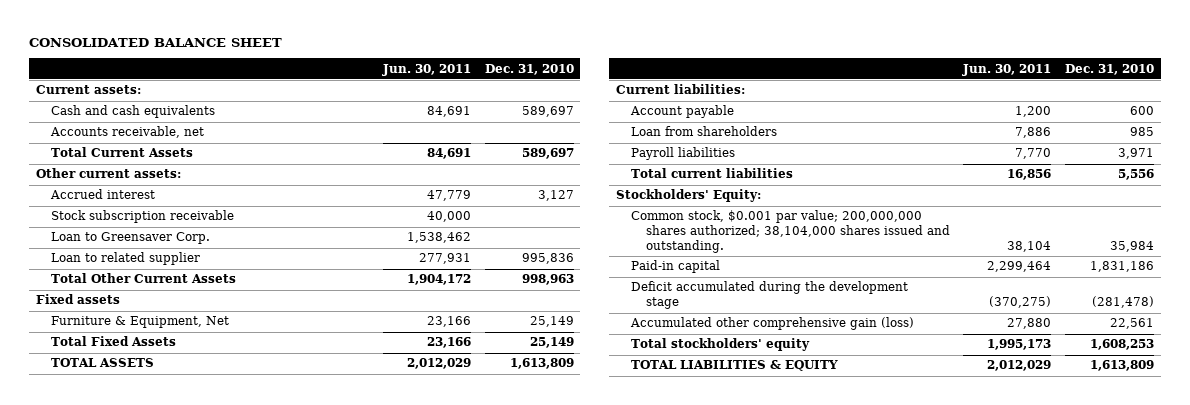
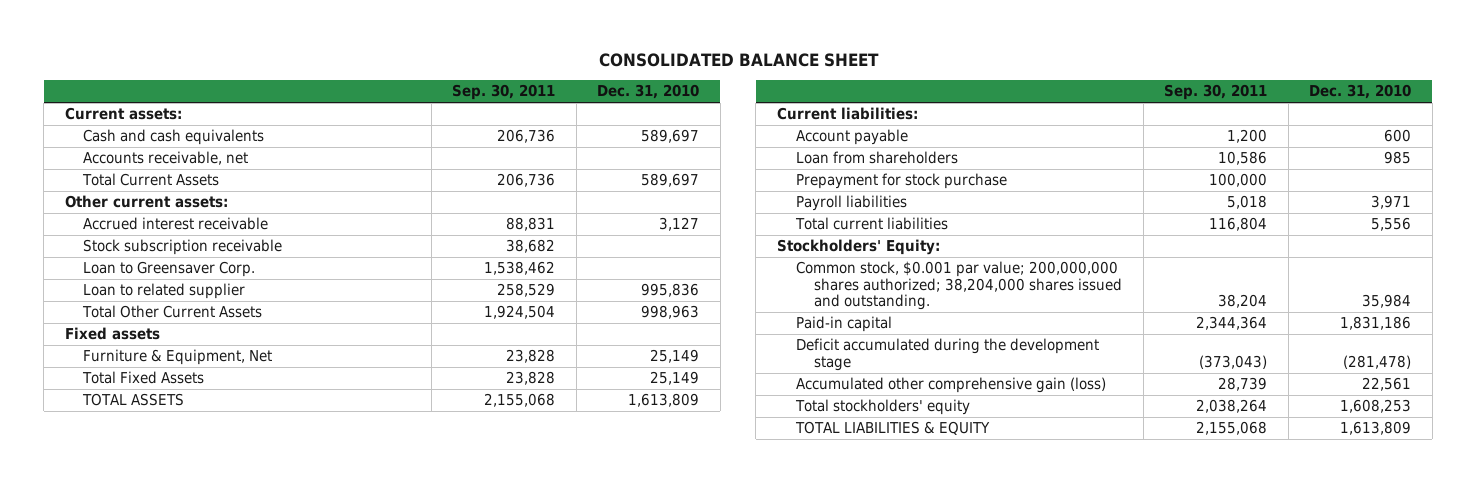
[381,63,471,76] Jun. 30, 2011 -> none
none -> [452,84,556,101] Sep. 30, 2011
[49,189,155,200] Accrued interest -> [83,217,269,231] Accrued interest receivable
none -> [795,173,1007,190] Prepayment for stock purchase
[630,210,950,254] Common stock, $0.001 par value; 200,000,000 shares authorized; 38,104,000 shares issued and outstanding. -> [795,261,1123,311] Common stock, $0.001 par value; 200,000,000 shares authorized; 38,204,000 shares issued and outstanding.

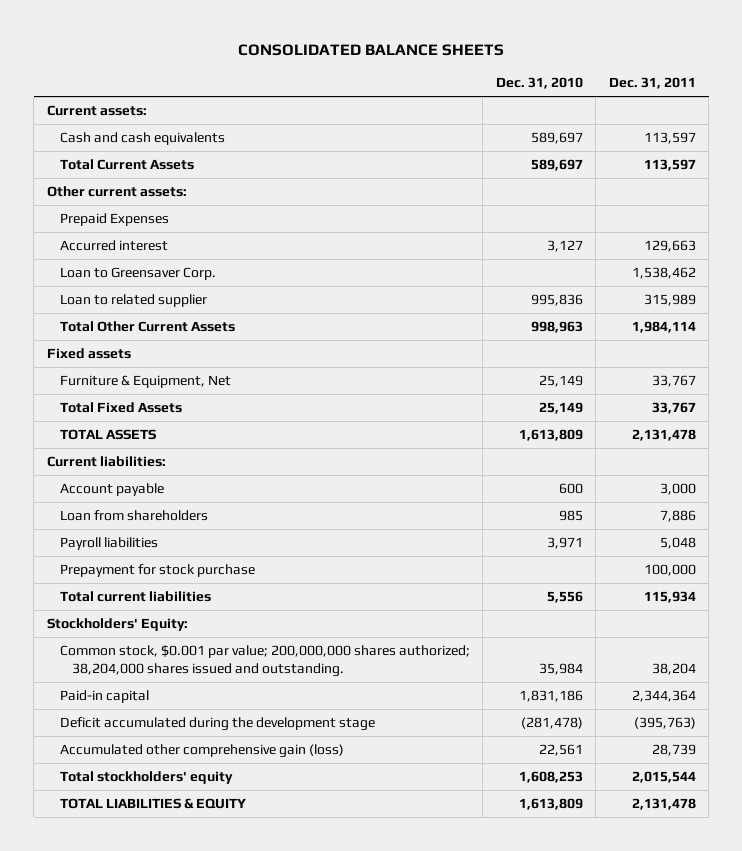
[599,52,880,67] CONSOLIDATED BALANCE SHEET -> [238,44,505,57] CONSOLIDATED BALANCE SHEETS
[452,84,556,101] Sep. 30, 2011 -> none
none -> [608,77,696,90] Dec. 31, 2011
[83,151,249,166] Accounts receivable, net -> none
[83,239,283,256] Stock subscription receivable -> none
none -> [59,213,169,227] Prepaid Expenses
[83,217,269,231] Accrued interest receivable -> [59,240,168,252] Accurred interest
[795,173,1007,190] Prepayment for stock purchase -> [59,564,255,578] Prepayment for stock purchase

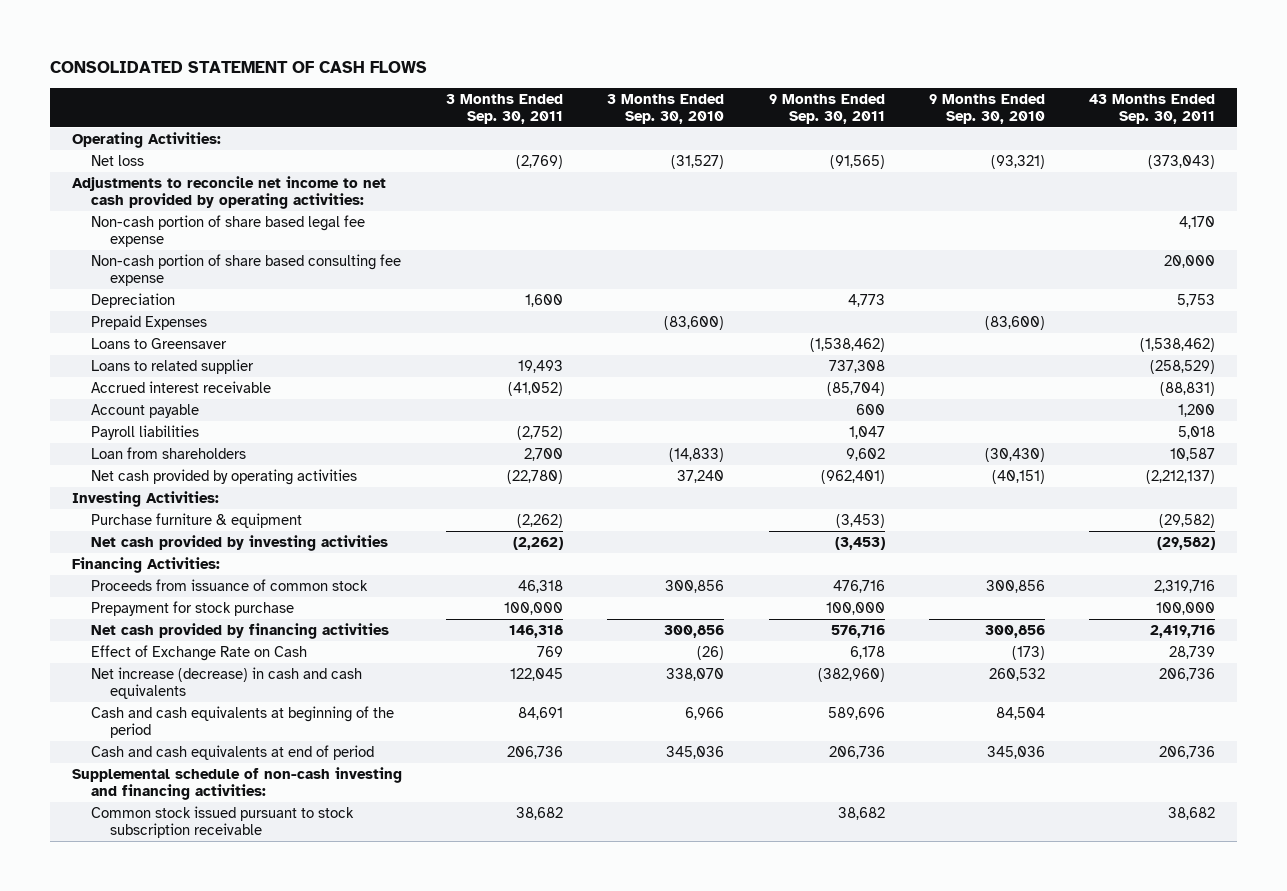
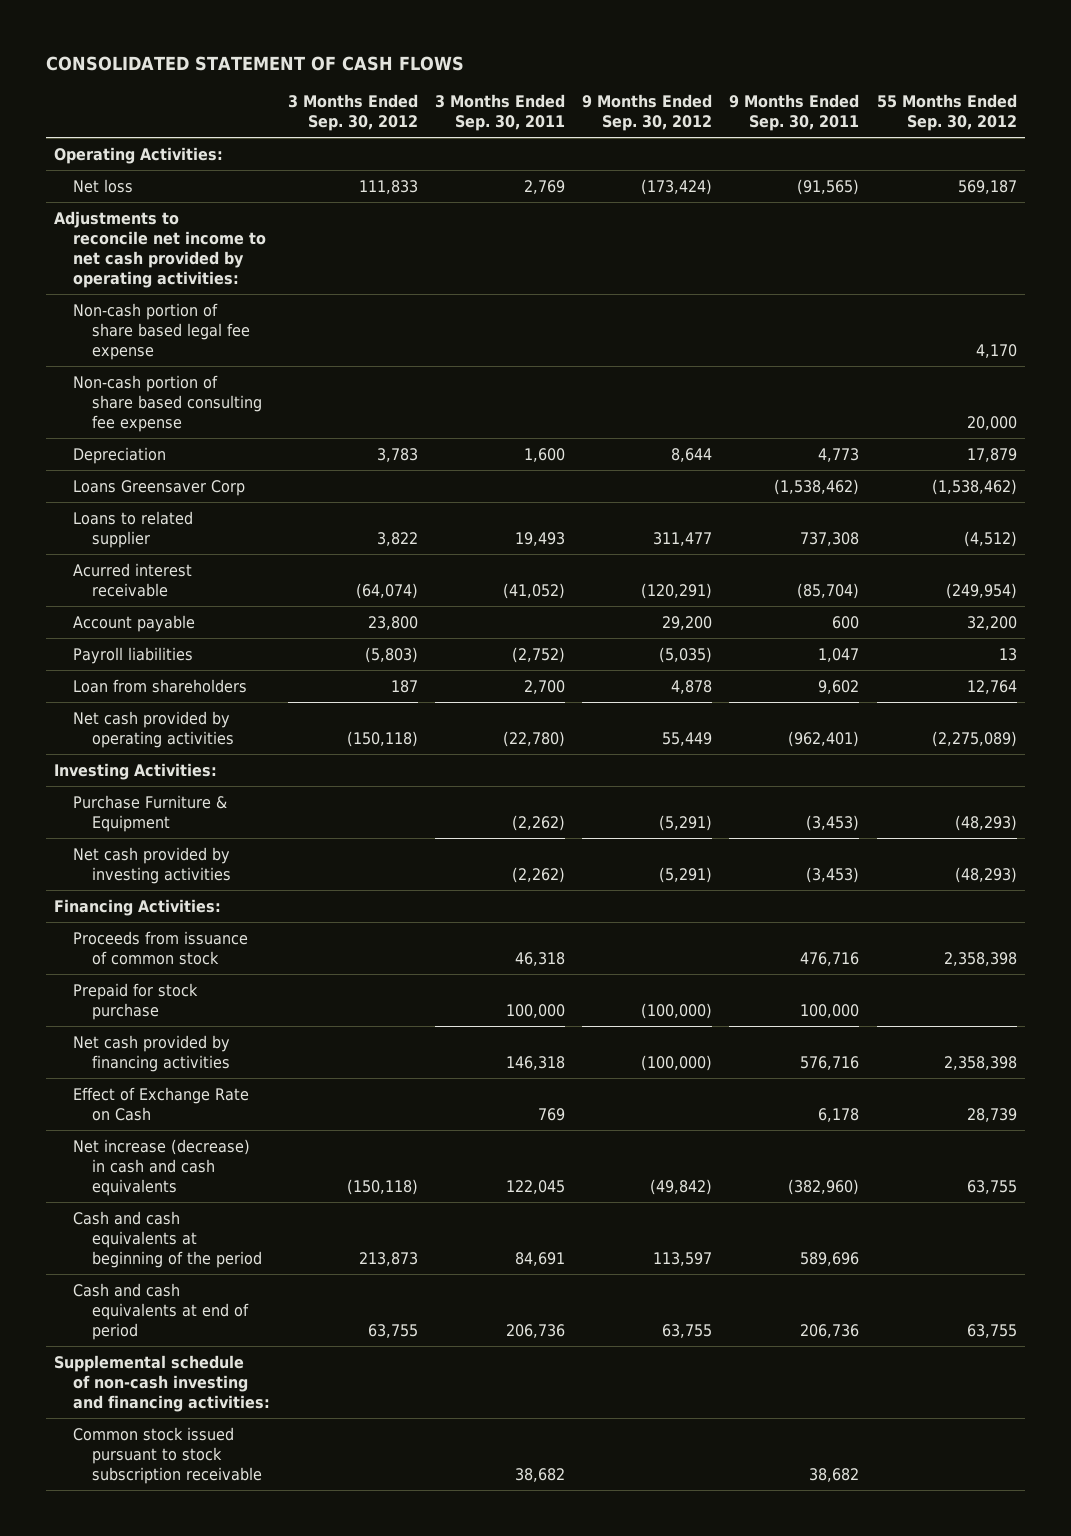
[607,93,725,125] 3 Months Ended Sep. 30, 2010 -> none
[929,93,1046,125] 9 Months Ended Sep. 30, 2010 -> none
[1089,93,1216,125] 43 Months Ended Sep. 30, 2011 -> none
none -> [287,93,418,131] 3 Months Ended Sep. 30, 2012
none -> [582,93,713,131] 9 Months Ended Sep. 30, 2012
none -> [876,93,1017,131] 55 Months Ended Sep. 30, 2012
[516,154,564,169] (2,769) -> [523,179,565,194] 2,769
[91,314,208,330] Prepaid Expenses -> none
[91,337,228,349] Loans to Greensaver -> [73,479,246,496] Loans Greensaver Corp
[91,380,272,393] Accrued interest receivable -> [73,562,193,597] Acurred interest receivable
[91,512,303,528] Purchase furniture & equipment -> [73,794,228,832] Purchase Furniture & Equipment
[91,600,295,616] Prepayment for stock purchase -> [73,982,199,1020] Prepaid for stock purchase

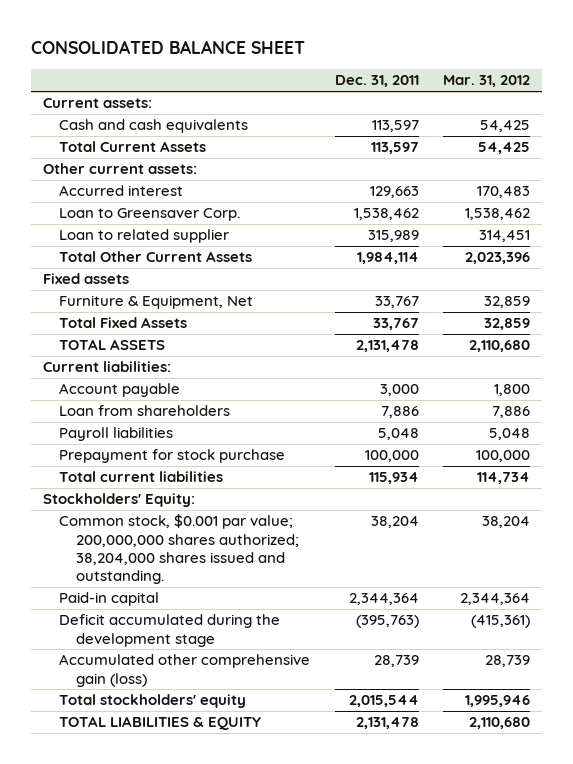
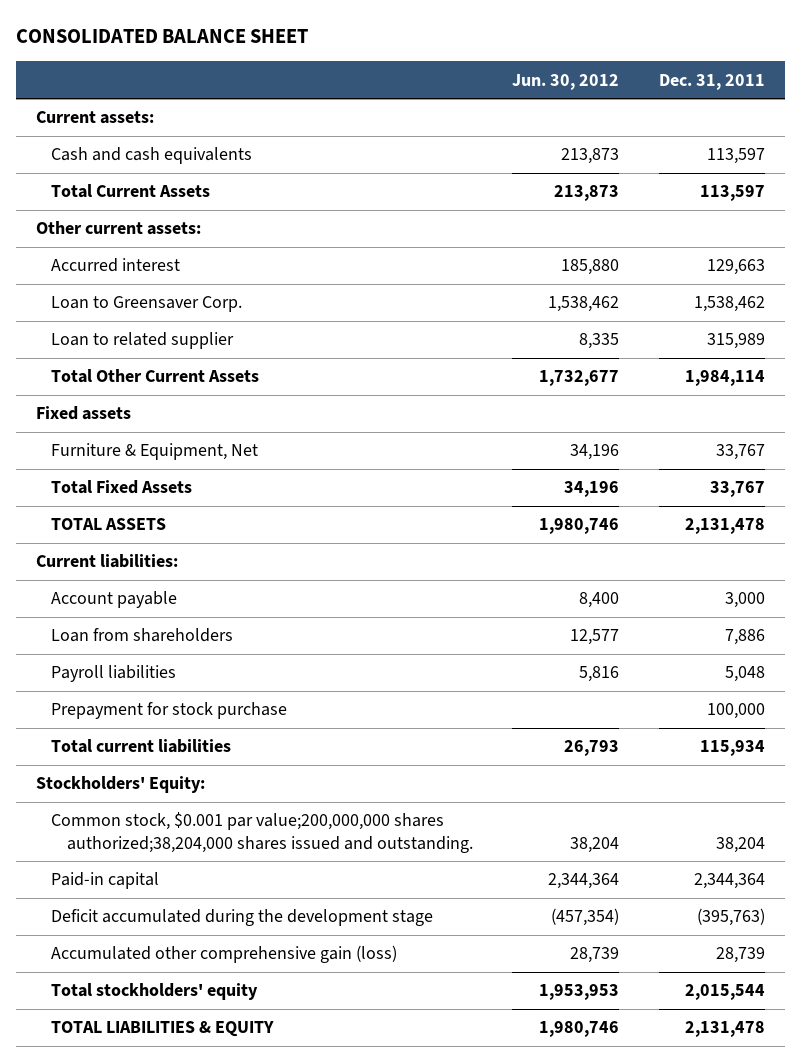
[442,75,530,88] Mar. 31, 2012 -> none
none -> [512,73,620,90] Jun. 30, 2012
[59,514,299,585] Common stock, $0.001 par value; 200,000,000 shares authorized; 38,204,000 shares issued and outstanding. -> [51,812,473,853] Common stock, $0.001 par value;200,000,000 shares authorized;38,204,000 shares issued and outstanding.

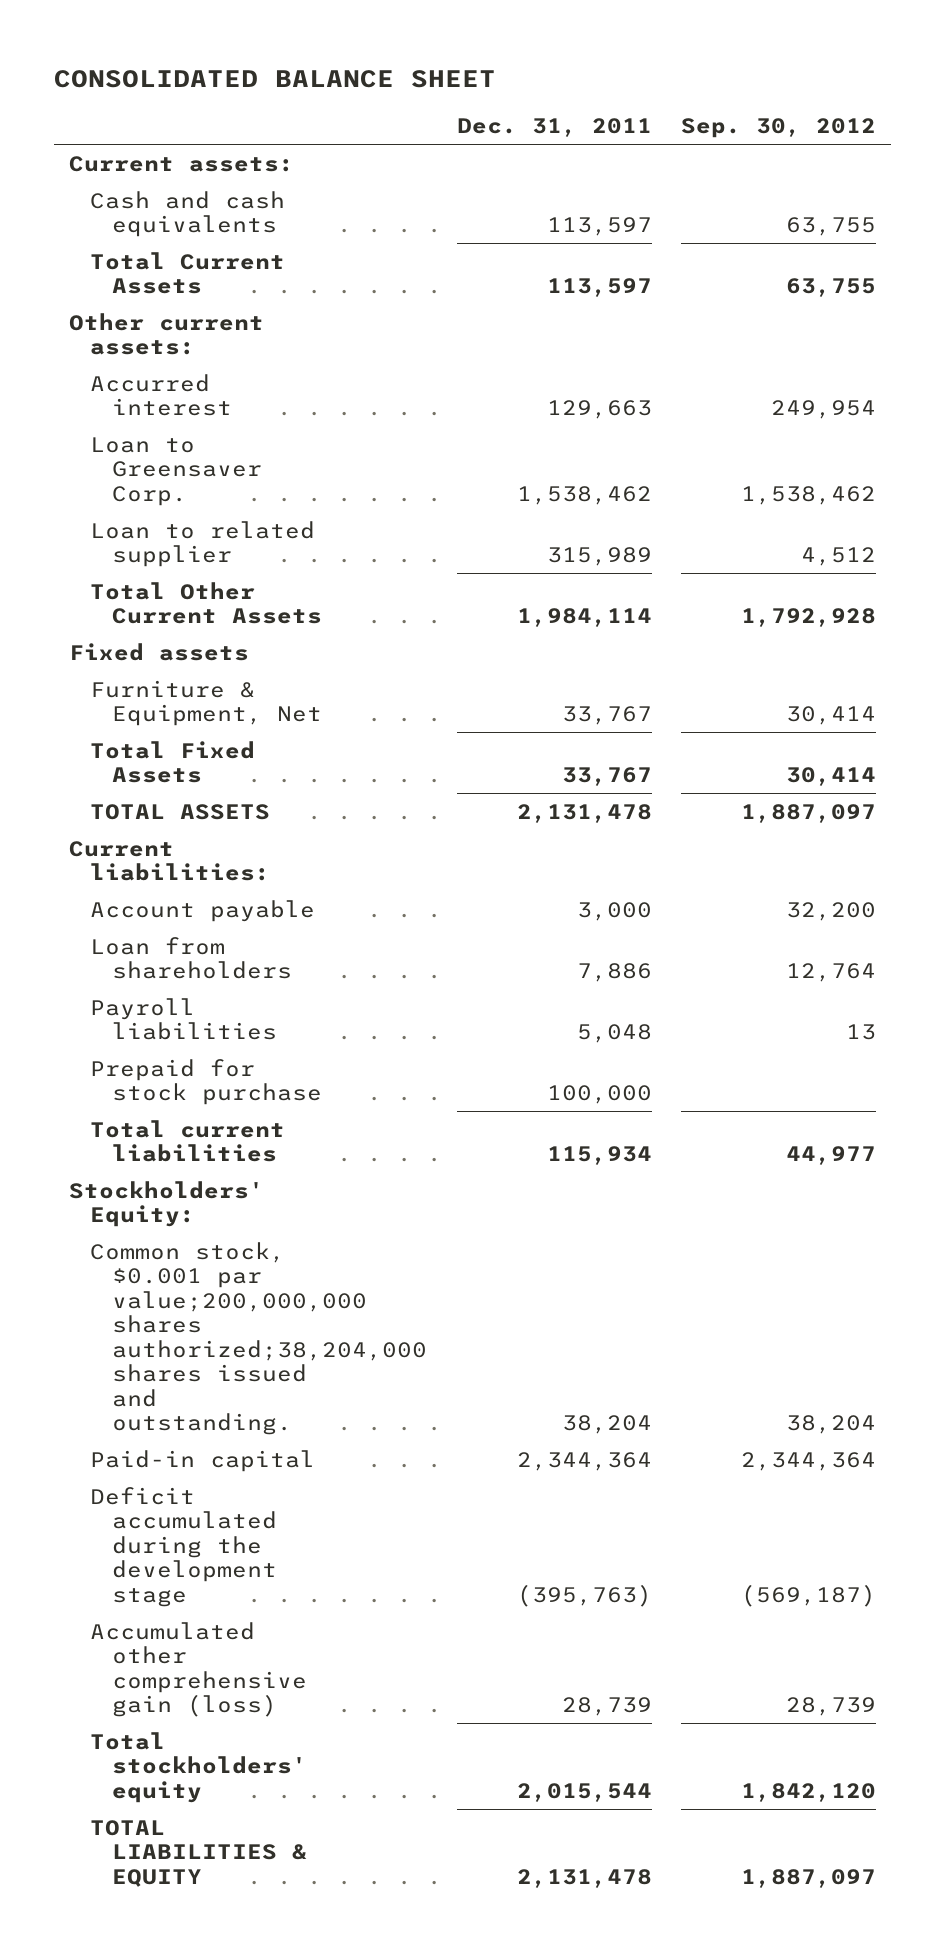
[512,73,620,90] Jun. 30, 2012 -> none
none -> [681,118,877,139] Sep. 30, 2012
[51,702,288,720] Prepayment for stock purchase -> [90,1058,322,1106] Prepaid for stock purchase

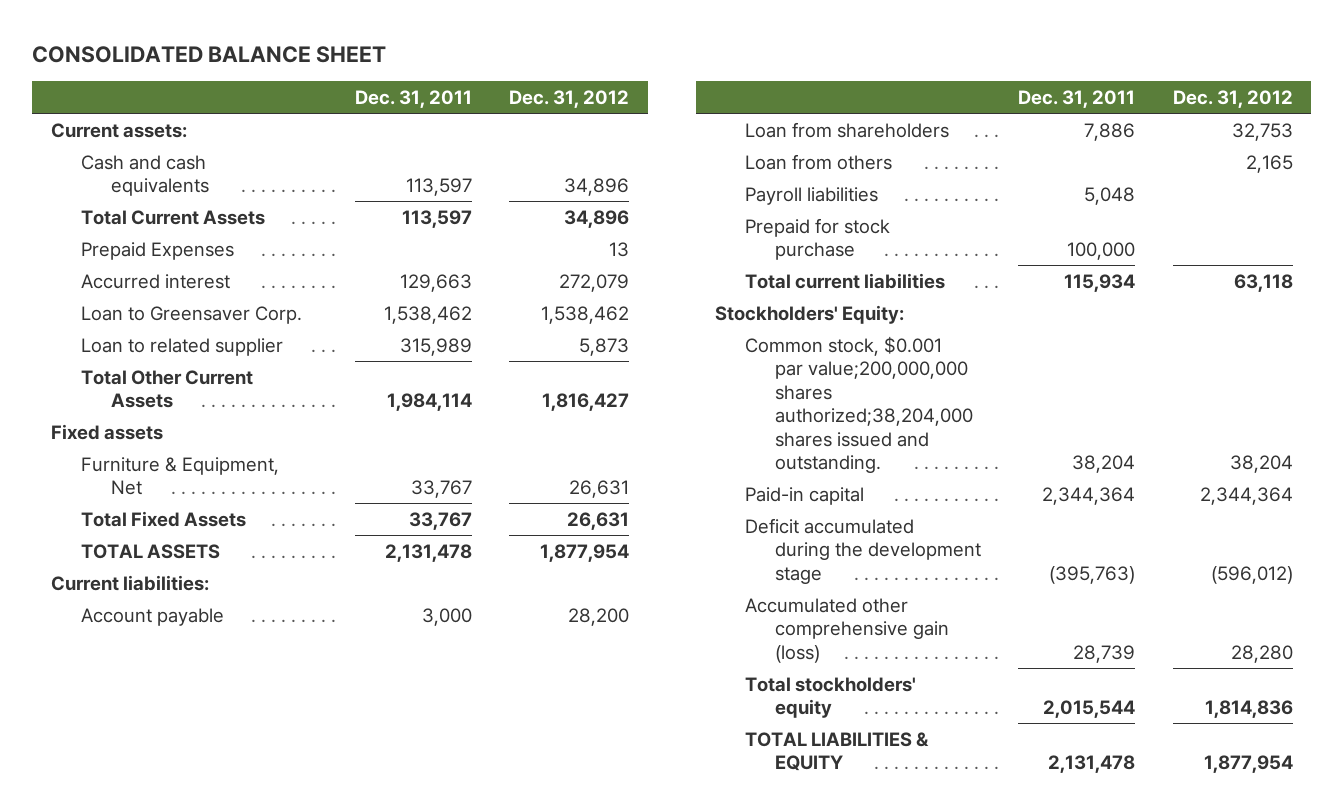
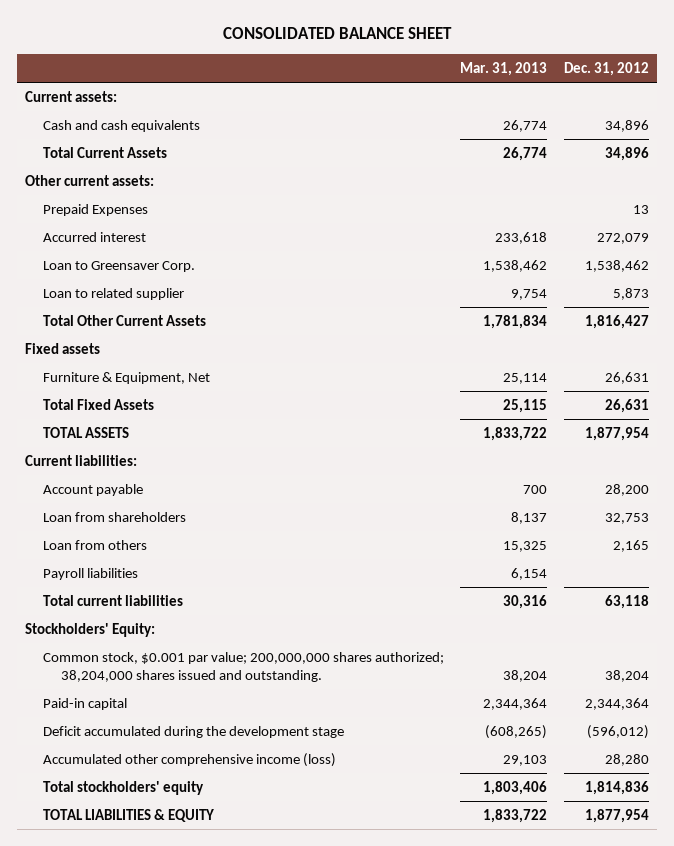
[354,90,472,109] Dec. 31, 2011 -> none
none -> [460,61,548,76] Mar. 31, 2013
none -> [25,174,155,186] Other current assets:
[744,217,890,261] Prepaid for stock purchase -> none
[744,335,973,474] Common stock, $0.001 par value;200,000,000 shares authorized;38,204,000 shares issued and outstanding. -> [42,651,444,682] Common stock, $0.001 par value; 200,000,000 shares authorized; 38,204,000 shares issued and outstanding.
[744,597,949,663] Accumulated other comprehensive gain (loss) -> [42,752,336,767] Accumulated other comprehensive income (loss)

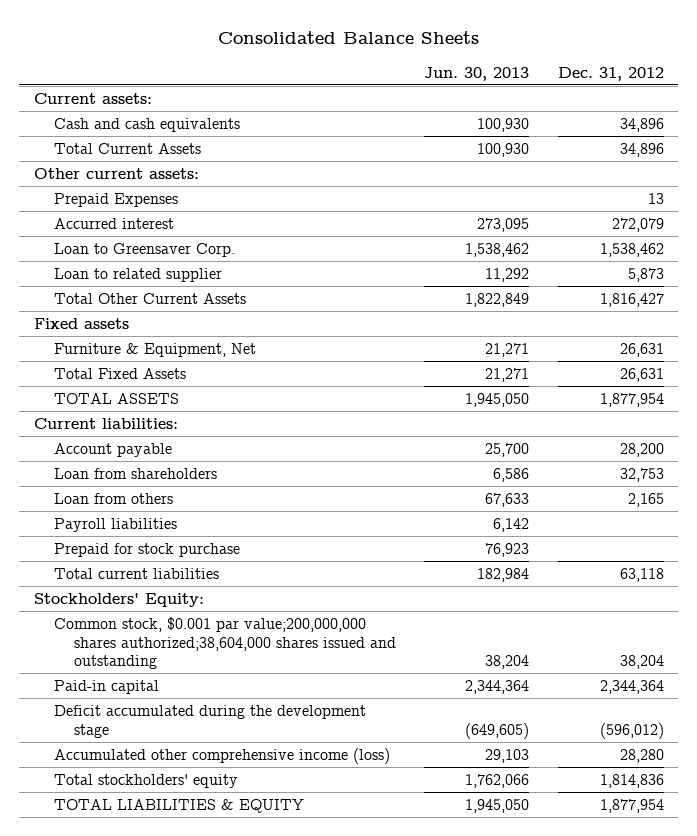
[222,27,452,40] CONSOLIDATED BALANCE SHEET -> [217,30,479,44] Consolidated Balance Sheets
[460,61,548,76] Mar. 31, 2013 -> none
none -> [424,66,530,81] Jun. 30, 2013
none -> [53,542,240,557] Prepaid for stock purchase
[42,651,444,682] Common stock, $0.001 par value; 200,000,000 shares authorized; 38,204,000 shares issued and outstanding. -> [53,616,396,670] Common stock, $0.001 par value;200,000,000 shares authorized;38,604,000 shares issued and outstanding

